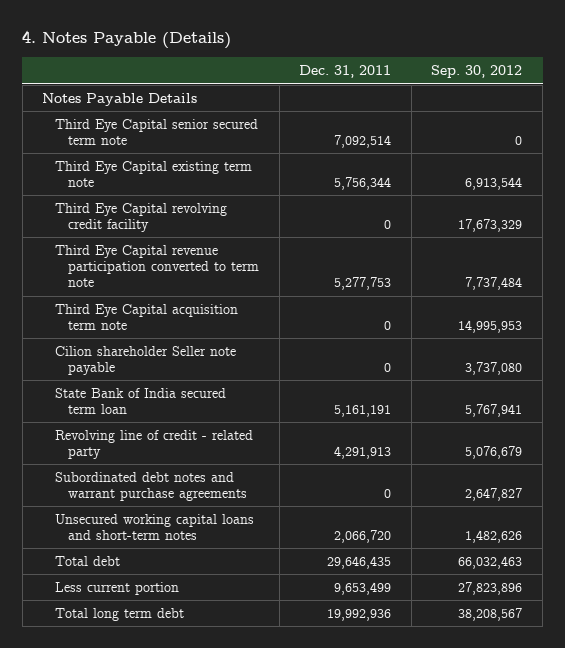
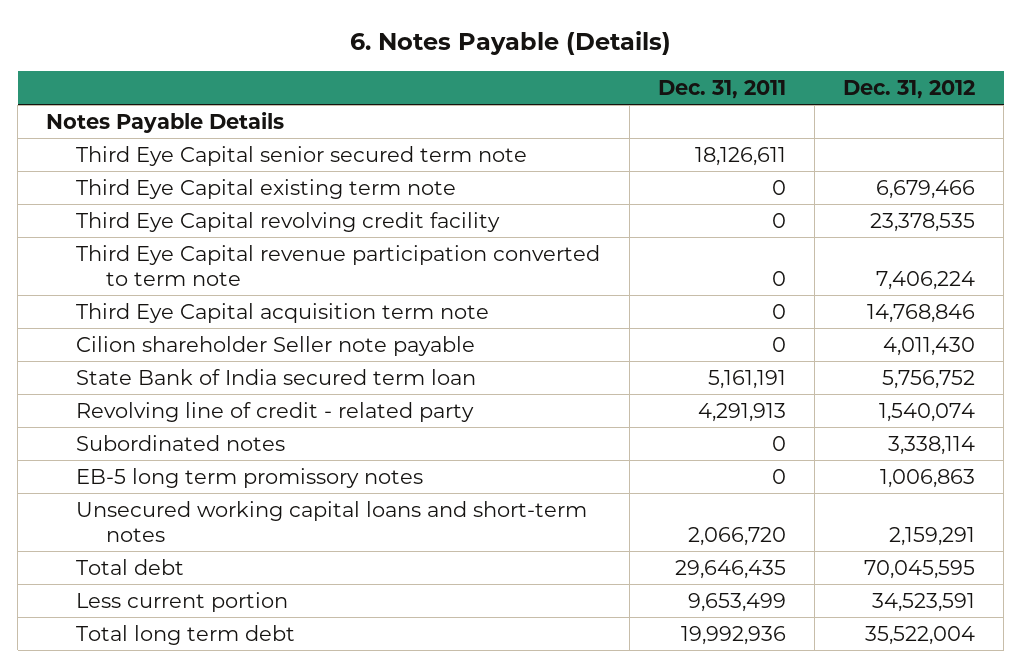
[22,30,232,50] 4. Notes Payable (Details) -> [349,31,671,56] 6. Notes Payable (Details)
[431,65,523,79] Sep. 30, 2012 -> none
none -> [842,79,975,99] Dec. 31, 2012
[334,135,392,149] 7,092,514 -> [694,146,786,166] 18,126,611
[334,177,392,191] 5,756,344 -> [771,179,786,195] 0
[334,277,392,291] 5,277,753 -> [771,270,786,286] 0
[55,471,248,502] Subordinated debt notes and warrant purchase agreements -> [76,434,286,451] Subordinated notes
none -> [76,467,424,488] EB-5 long term promissory notes

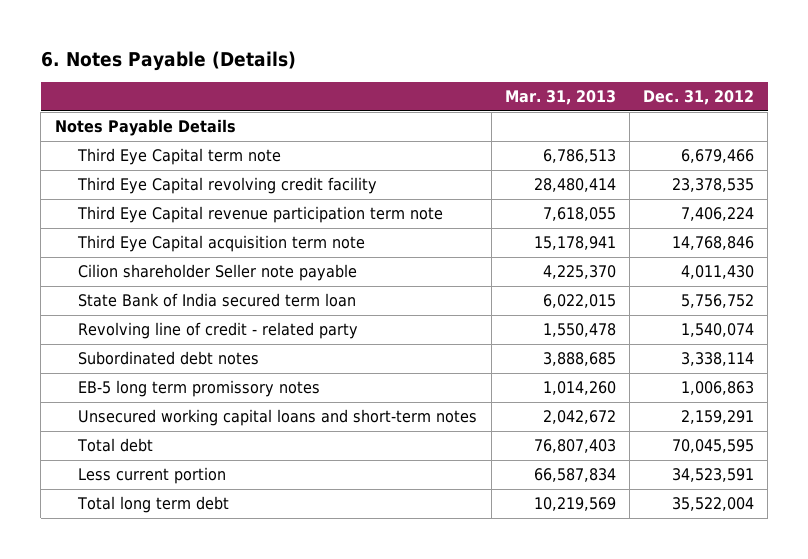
[657,79,786,99] Dec. 31, 2011 -> none
none -> [504,90,616,106] Mar. 31, 2013
[76,145,528,166] Third Eye Capital senior secured term note -> none
[76,178,457,199] Third Eye Capital existing term note -> [77,148,282,166] Third Eye Capital term note
[76,244,601,286] Third Eye Capital revenue participation converted to term note -> [77,206,444,224] Third Eye Capital revenue participation term note
[76,434,286,451] Subordinated notes -> [78,351,260,366] Subordinated debt notes

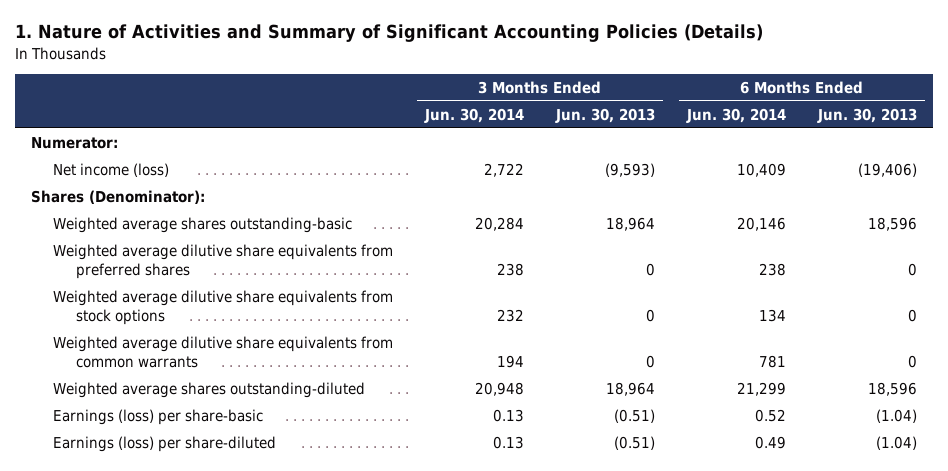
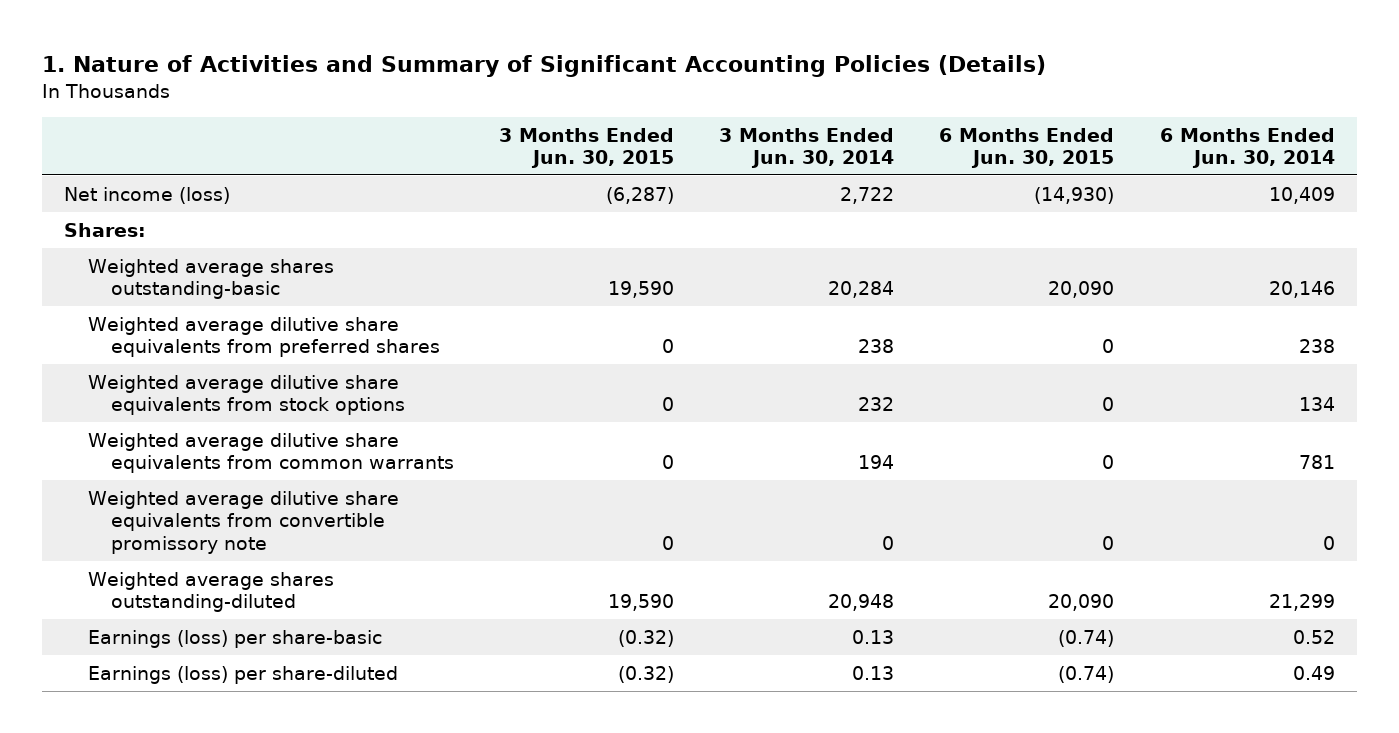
[555,107,656,123] Jun. 30, 2013 -> none
[817,107,918,123] Jun. 30, 2013 -> none
none -> [499,127,675,169] 3 Months Ended Jun. 30, 2015
none -> [939,127,1115,169] 6 Months Ended Jun. 30, 2015
[30,137,118,150] Numerator: -> none
[30,190,205,205] Shares (Denominator): -> [64,222,147,237] Shares:
none -> [87,490,399,554] Weighted average dilutive share equivalents from convertible promissory note

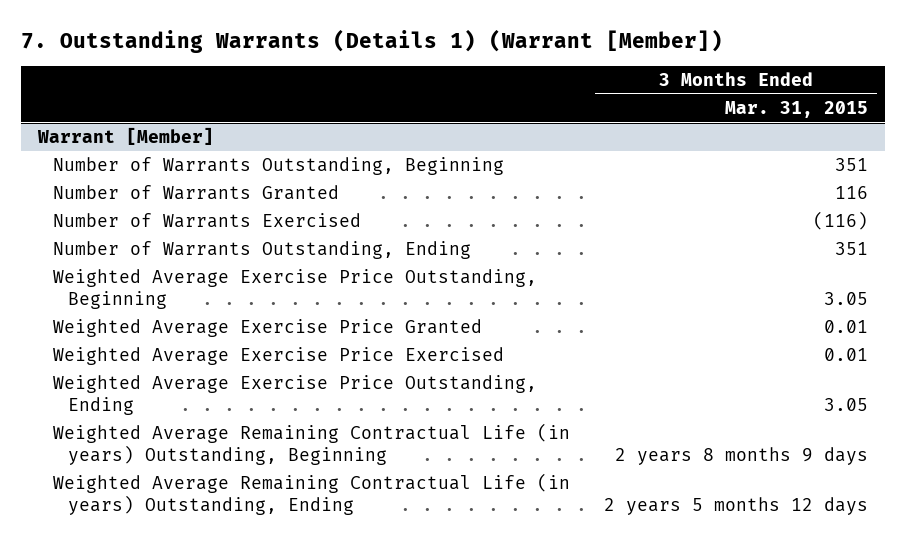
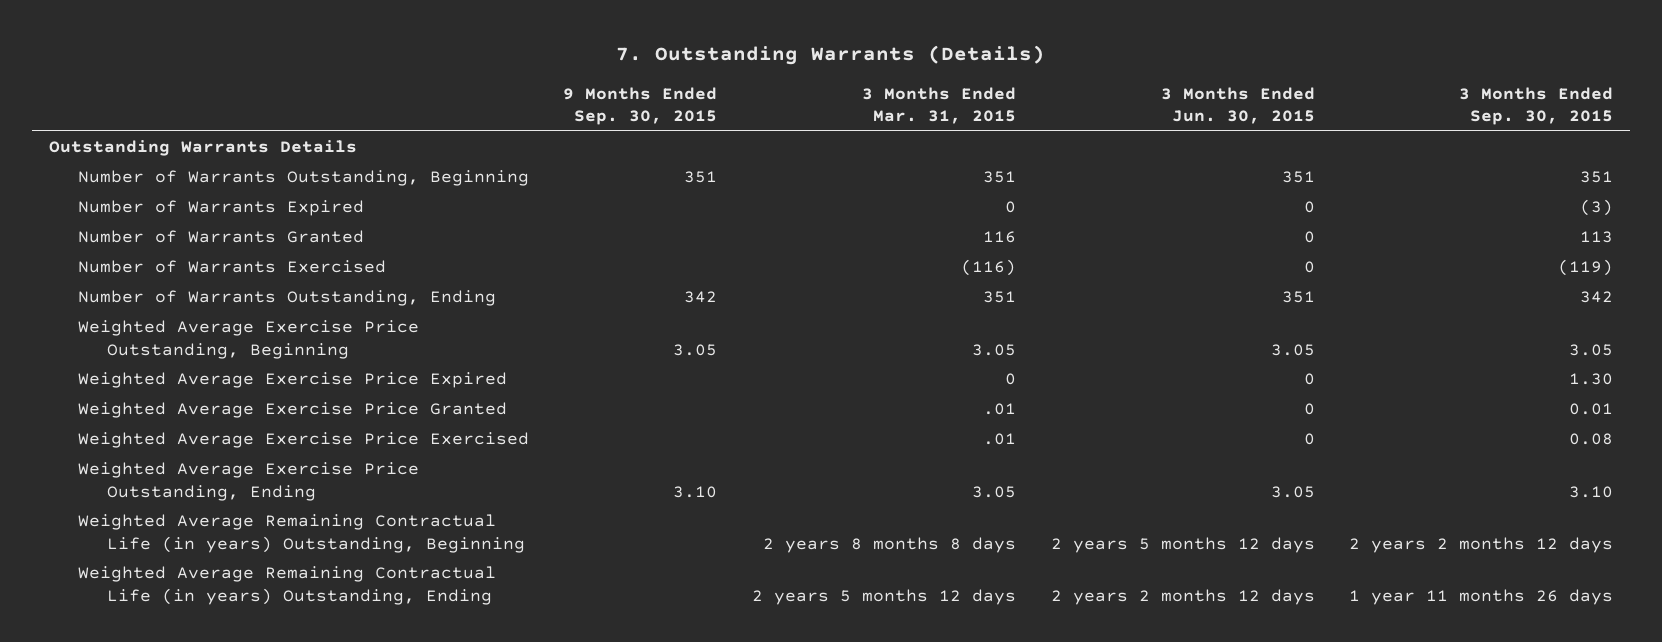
[20,29,723,54] 7. Outstanding Warrants (Details 1) (Warrant [Member]) -> [616,45,1046,66] 7. Outstanding Warrants (Details)
none -> [563,86,718,125] 9 Months Ended Sep. 30, 2015
none -> [1160,86,1315,124] 3 Months Ended Jun. 30, 2015
none -> [1459,86,1614,125] 3 Months Ended Sep. 30, 2015
[36,127,214,146] Warrant [Member] -> none
none -> [49,140,358,157] Outstanding Warrants Details
none -> [77,200,364,217] Number of Warrants Expired
none -> [77,372,507,389] Weighted Average Exercise Price Expired
[824,320,869,334] 0.01 -> [983,403,1017,416] .01
[824,348,869,362] 0.01 -> [983,433,1017,446] .01
[615,446,869,465] 2 years 8 months 9 days -> [763,536,1017,553] 2 years 8 months 8 days

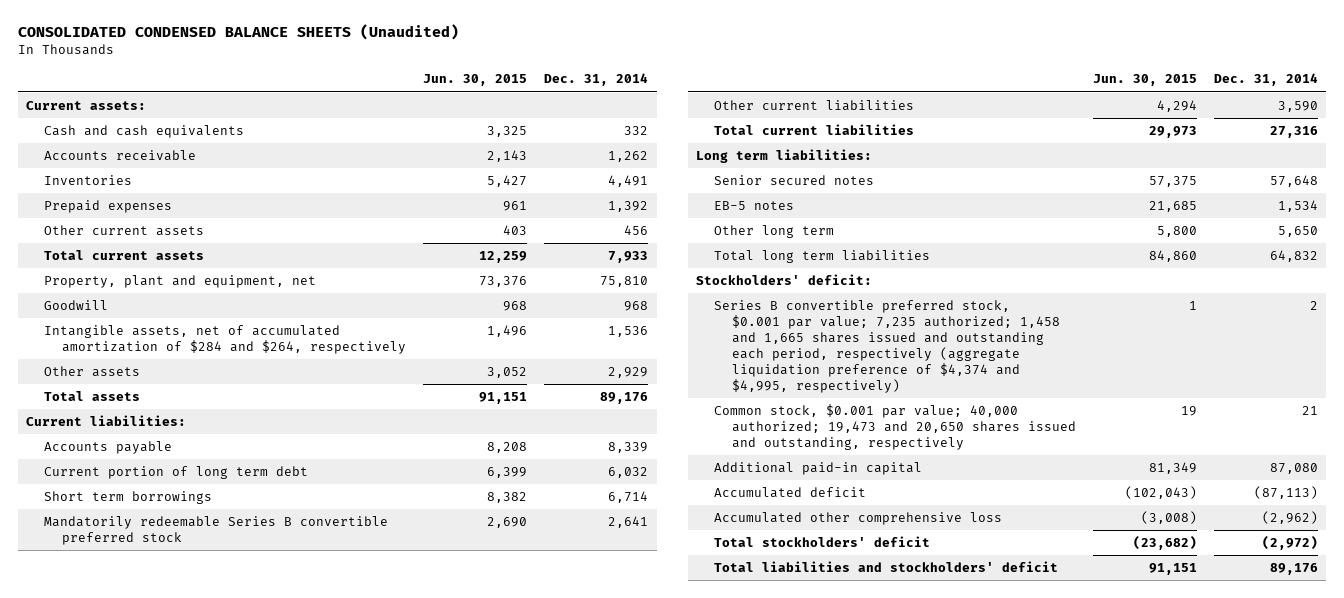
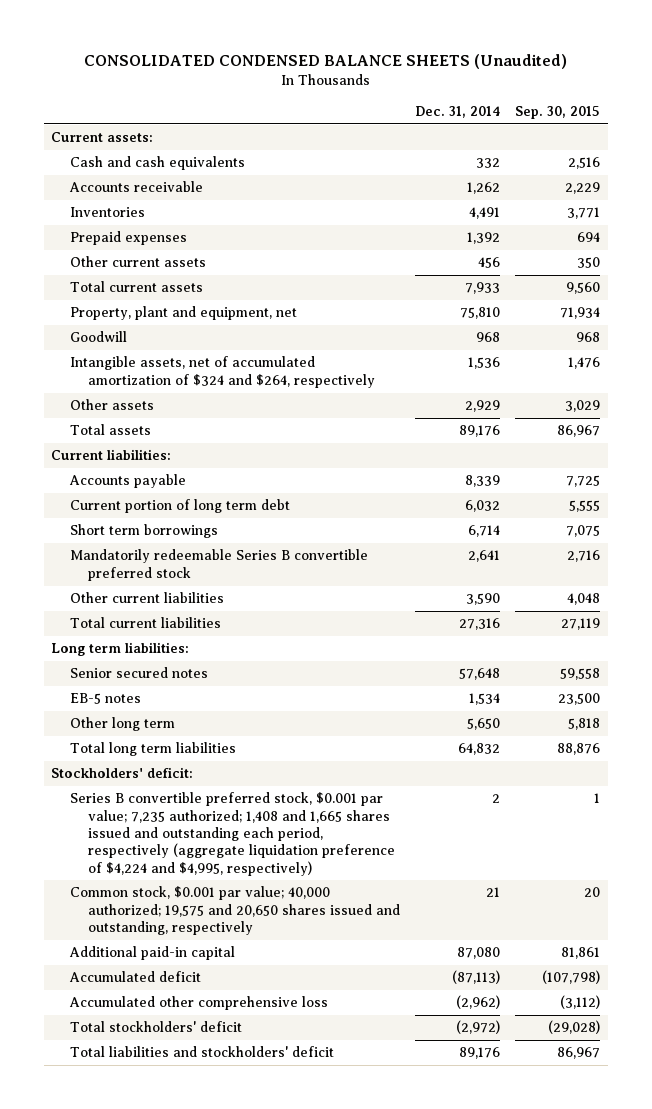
[422,74,527,87] Jun. 30, 2015 -> none
none -> [515,106,601,120] Sep. 30, 2015
[44,325,406,354] Intangible assets, net of accumulated amortization of $284 and $264, respectively -> [69,356,376,388] Intangible assets, net of accumulated amortization of $324 and $264, respectively
[713,300,1060,393] Series B convertible preferred stock, $0.001 par value; 7,235 authorized; 1,458 and 1,665 shares issued and outstanding each period, respectively (aggregate liquidation preference of $4,374 and $4,995, respectively) -> [69,792,396,876] Series B convertible preferred stock, $0.001 par value; 7,235 authorized; 1,408 and 1,665 shares issued and outstanding each period, respectively (aggregate liquidation preference of $4,224 and $4,995, respectively)
[713,404,1076,450] Common stock, $0.001 par value; 40,000 authorized; 19,473 and 20,650 shares issued and outstanding, respectively -> [69,886,401,935] Common stock, $0.001 par value; 40,000 authorized; 19,575 and 20,650 shares issued and outstanding, respectively

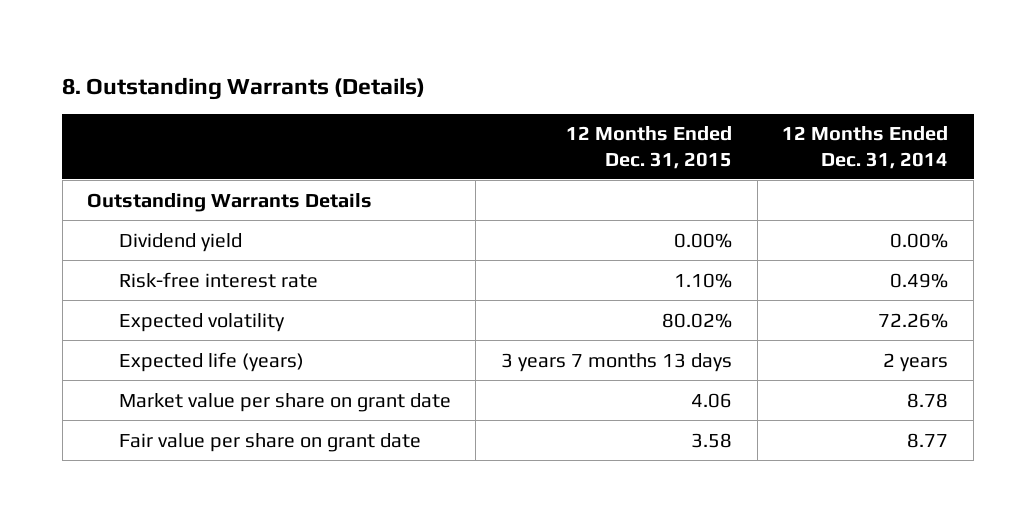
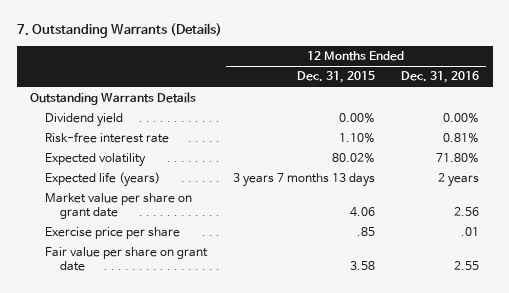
[62,76,426,100] 8. Outstanding Warrants (Details) -> [16,23,222,39] 7. Outstanding Warrants (Details)
[782,126,949,169] 12 Months Ended Dec. 31, 2014 -> none
none -> [401,71,480,84] Dec. 31, 2016
none -> [44,227,180,240] Exercise price per share

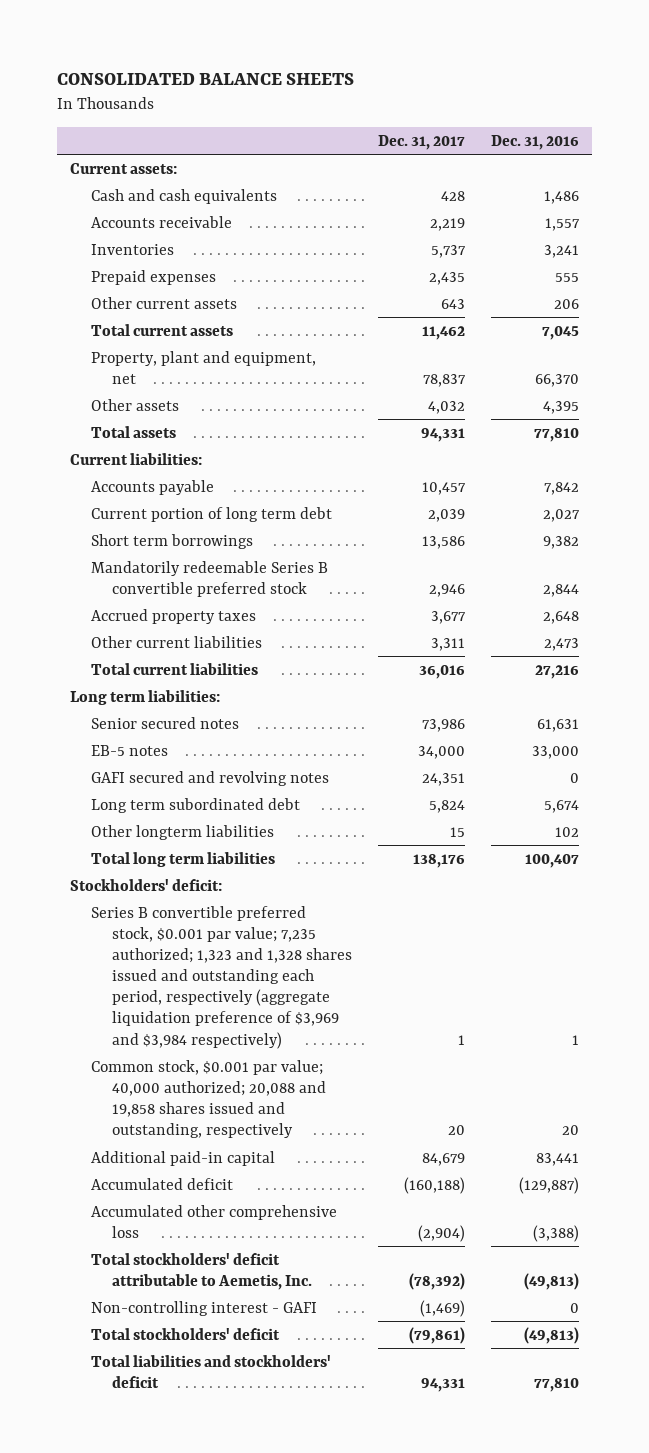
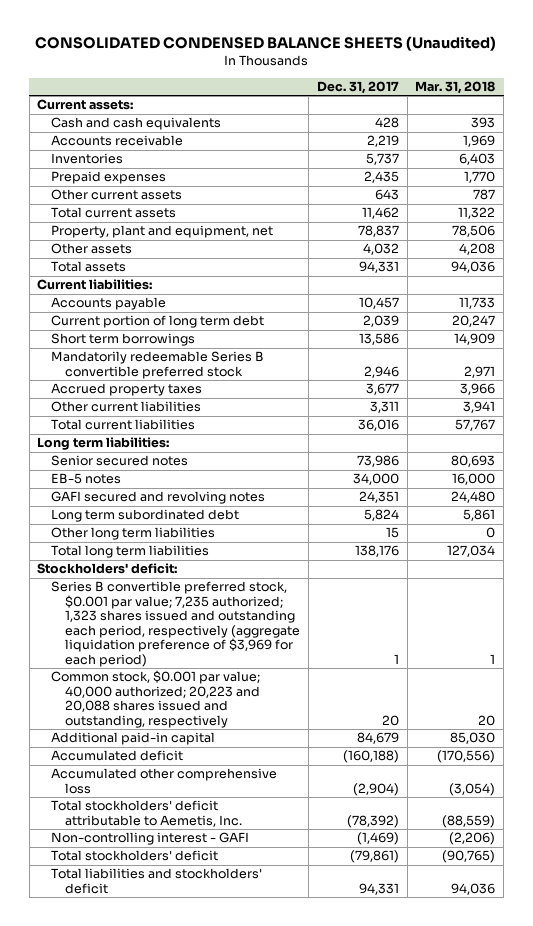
[57,72,355,85] CONSOLIDATED BALANCE SHEETS -> [35,36,497,52] CONSOLIDATED CONDENSED BALANCE SHEETS (Unaudited)
[490,134,579,150] Dec. 31, 2016 -> none
none -> [415,80,496,94] Mar. 31, 2018
[91,824,275,840] Other longterm liabilities -> [51,527,216,541] Other long term liabilities
[91,905,353,1049] Series B convertible preferred stock, $0.001 par value; 7,235 authorized; 1,323 and 1,328 shares issued and outstanding each period, respectively (aggregate liquidation preference of $3,969 and $3,984 respectively) -> [51,581,301,667] Series B convertible preferred stock, $0.001 par value; 7,235 authorized; 1,323 shares issued and outstanding each period, respectively (aggregate liquidation preference of $3,969 for each period)
[91,1059,327,1139] Common stock, $0.001 par value; 40,000 authorized; 20,088 and 19,858 shares issued and outstanding, respectively -> [51,670,261,728] Common stock, $0.001 par value; 40,000 authorized; 20,223 and 20,088 shares issued and outstanding, respectively

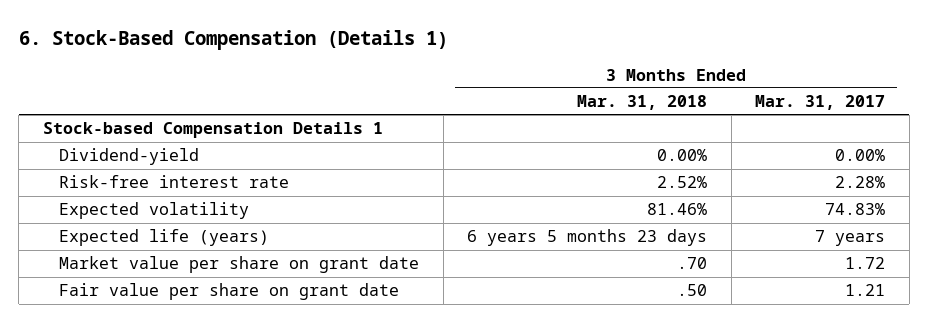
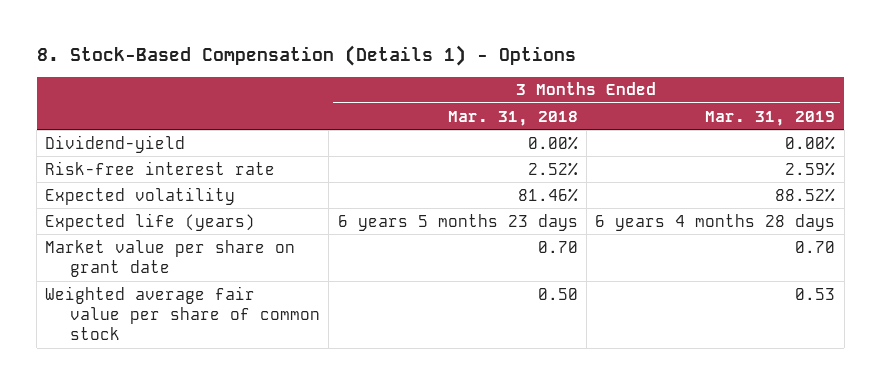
[18,29,448,50] 6. Stock-Based Compensation (Details 1) -> [36,44,576,66] 8. Stock-Based Compensation (Details 1) - Options
[755,95,886,111] Mar. 31, 2017 -> none
none -> [705,110,836,126] Mar. 31, 2019
[42,122,383,139] Stock-based Compensation Details 1 -> none
[59,283,400,301] Fair value per share on grant date -> none
[677,257,708,270] .70 -> [537,240,578,253] 0.70
none -> [45,285,320,341] Weighted average fair value per share of common stock

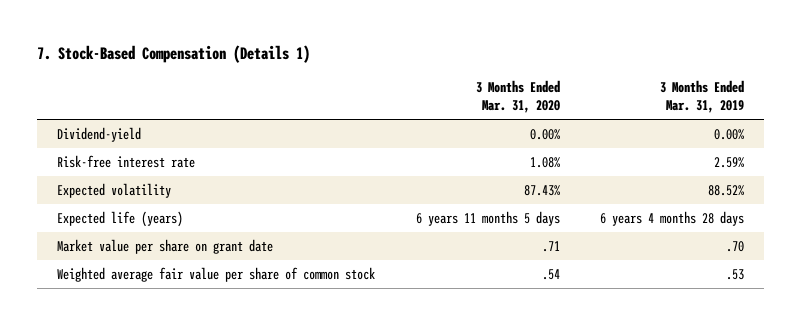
[36,44,576,66] 8. Stock-Based Compensation (Details 1) - Options -> [37,45,311,64] 7. Stock-Based Compensation (Details 1)
[447,110,578,126] Mar. 31, 2018 -> none
none -> [475,80,560,114] 3 Months Ended Mar. 31, 2020
[795,240,836,253] 0.70 -> [725,240,744,252] .70
[795,287,836,300] 0.53 -> [725,268,744,280] .53

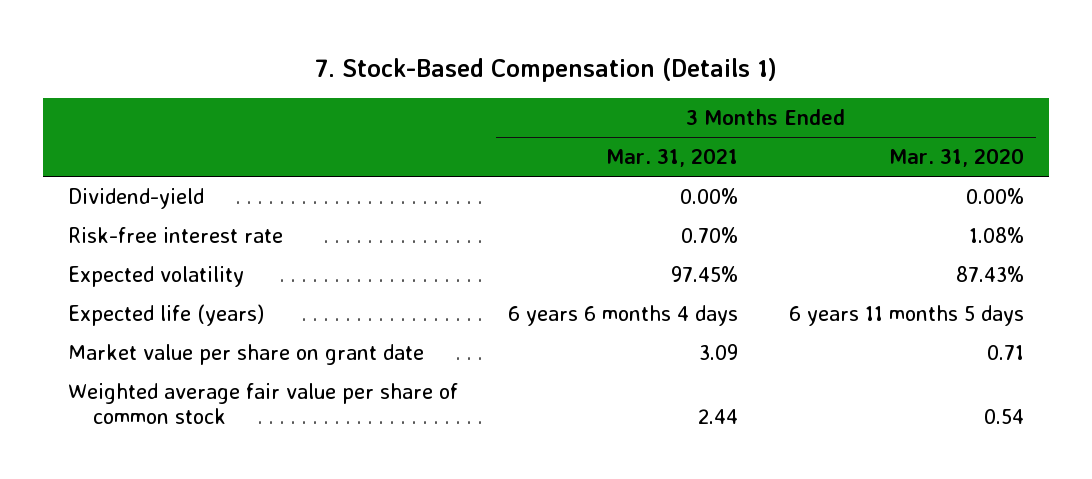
[659,80,744,114] 3 Months Ended Mar. 31, 2019 -> none
none -> [606,148,739,168] Mar. 31, 2021
[541,240,560,252] .71 -> [986,344,1024,360] 0.71
[541,268,560,280] .54 -> [983,409,1024,425] 0.54

